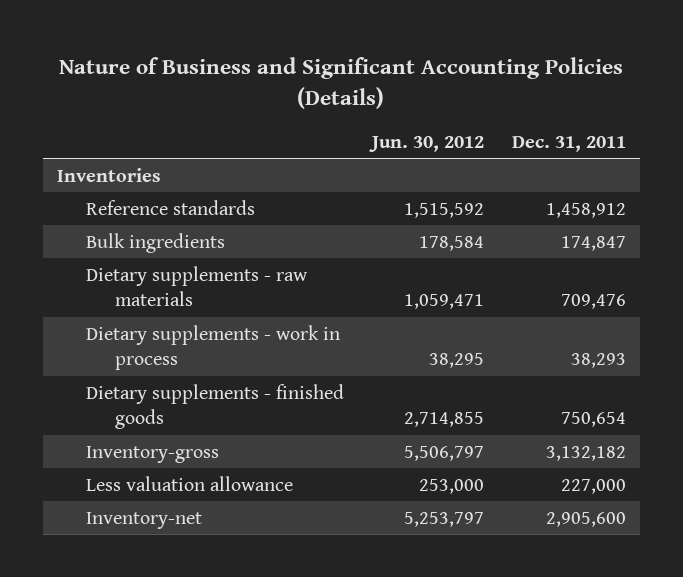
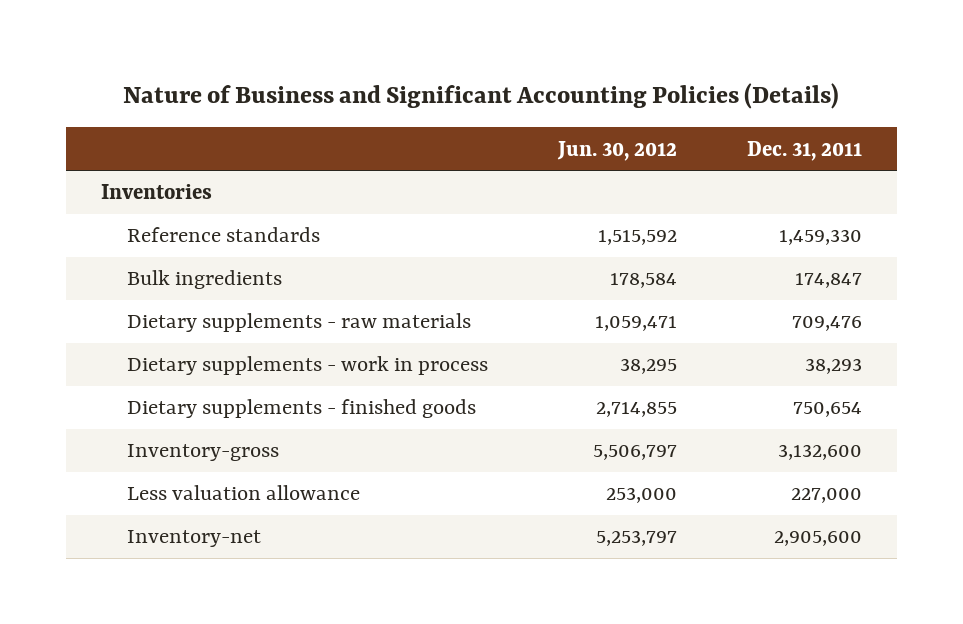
[545,202,626,218] 1,458,912 -> [778,229,862,246] 1,459,330
[545,445,626,461] 3,132,182 -> [777,444,862,461] 3,132,600

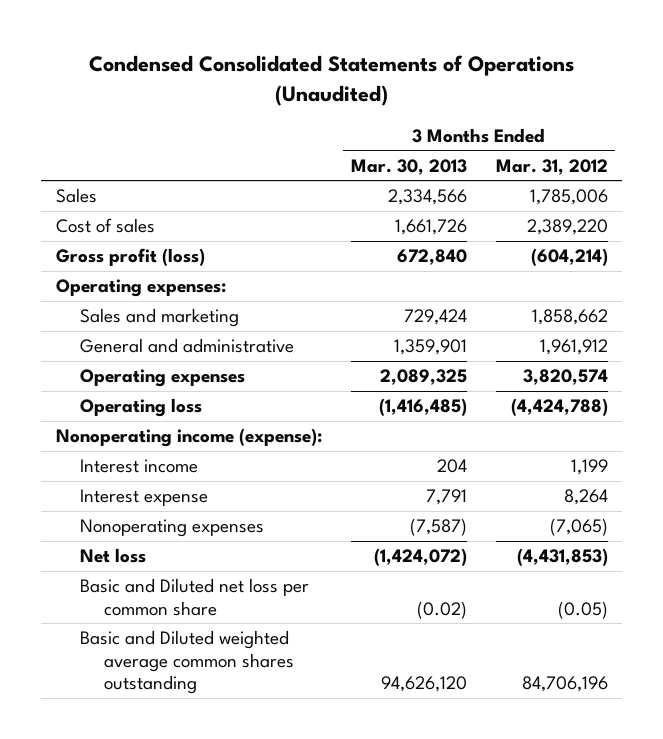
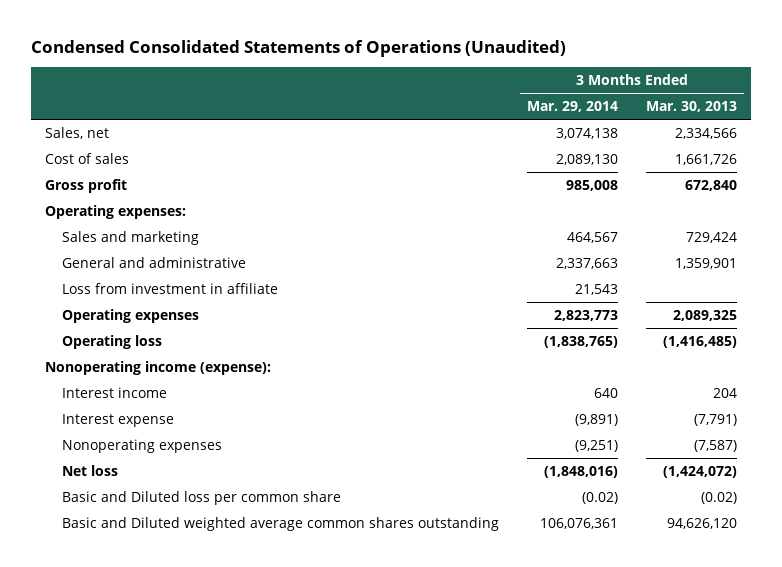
[495,158,608,175] Mar. 31, 2012 -> none
none -> [526,101,618,113] Mar. 29, 2014
[55,188,97,204] Sales -> [44,127,109,140] Sales, net
[55,248,205,267] Gross profit (loss) -> [44,179,127,194] Gross profit
none -> [61,283,278,295] Loss from investment in affiliate
[425,489,467,506] 7,791 -> [694,414,738,427] (7,791)
[79,578,309,616] Basic and Diluted net loss per common share -> [61,491,341,506] Basic and Diluted loss per common share

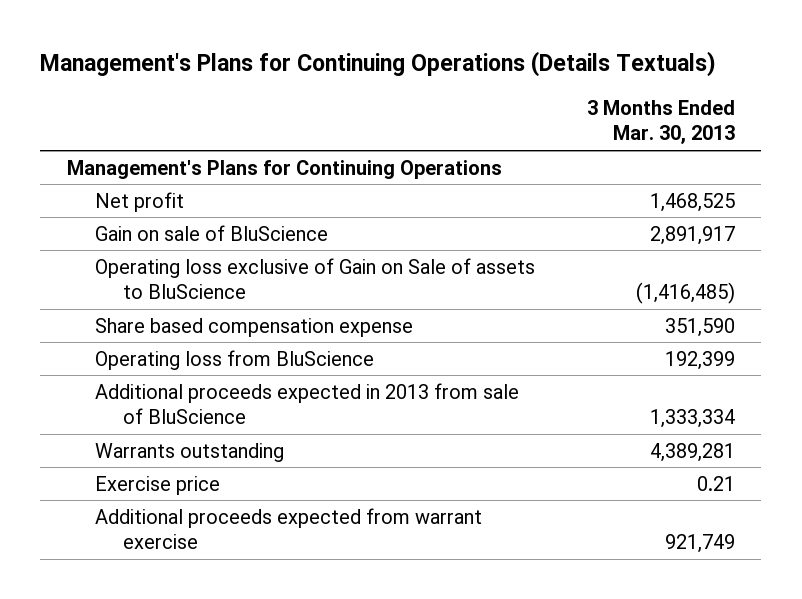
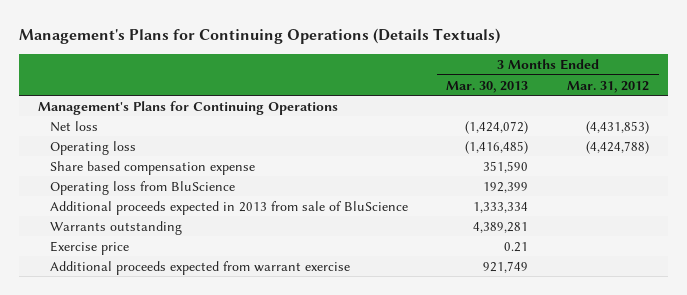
none -> [566,80,649,93] Mar. 31, 2012
[94,191,184,212] Net profit -> none
[94,224,328,241] Gain on sale of BluScience -> none
none -> [49,120,98,132] Net loss
[94,257,535,300] Operating loss exclusive of Gain on Sale of assets to BluScience -> [49,140,136,155] Operating loss

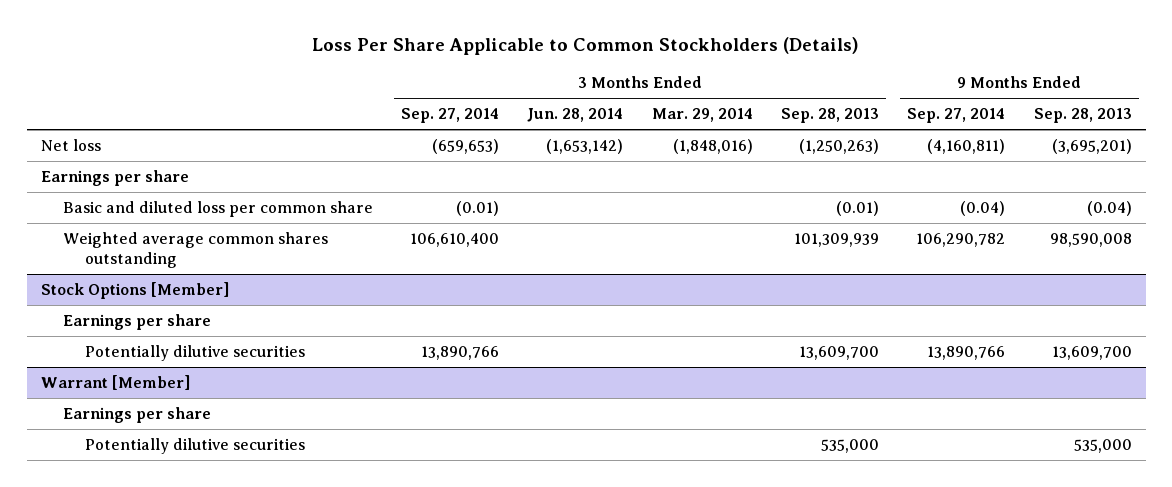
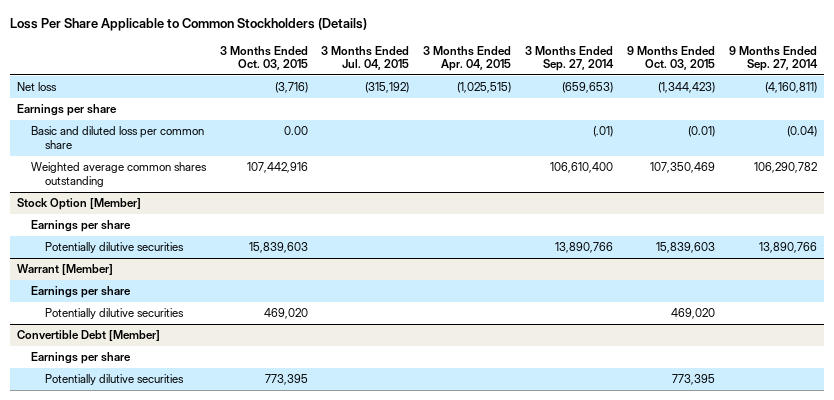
[527,108,624,123] Jun. 28, 2014 -> none
[651,108,753,123] Mar. 29, 2014 -> none
[781,108,880,124] Sep. 28, 2013 -> none
[1033,108,1132,124] Sep. 28, 2013 -> none
none -> [219,45,308,70] 3 Months Ended Oct. 03, 2015
none -> [321,45,410,70] 3 Months Ended Jul. 04, 2015
none -> [423,45,512,71] 3 Months Ended Apr. 04, 2015
none -> [627,45,716,70] 9 Months Ended Oct. 03, 2015
[456,201,500,217] (0.01) -> [593,126,614,138] (.01)
[40,282,229,300] Stock Options [Member] -> [16,198,141,211] Stock Option [Member]
none -> [16,330,160,342] Convertible Debt [Member]
none -> [30,352,131,365] Earnings per share
none -> [44,374,184,386] Potentially dilutive securities

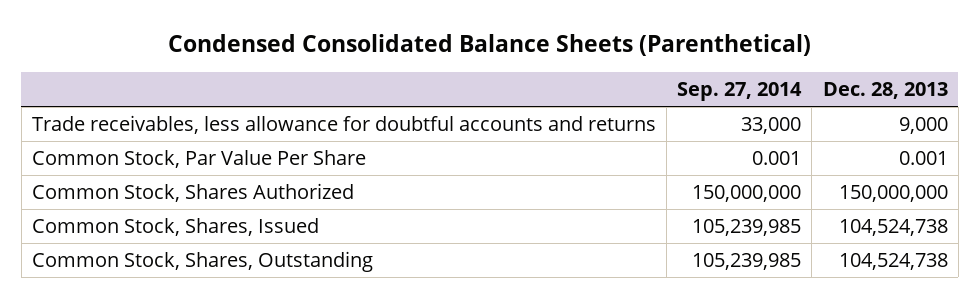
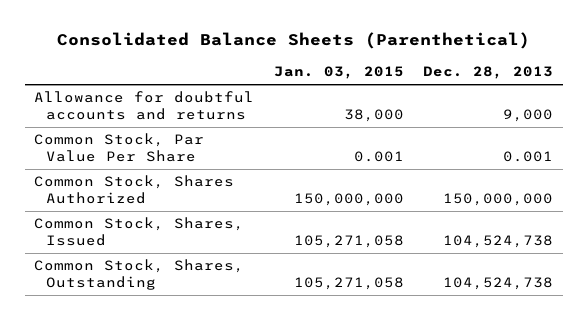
[167,34,811,57] Condensed Consolidated Balance Sheets (Parenthetical) -> [56,32,530,50] Consolidated Balance Sheets (Parenthetical)
[677,82,803,102] Sep. 27, 2014 -> none
none -> [273,66,404,80] Jan. 03, 2015
[31,115,656,135] Trade receivables, less allowance for doubtful accounts and returns -> [34,91,255,120] Allowance for doubtful accounts and returns

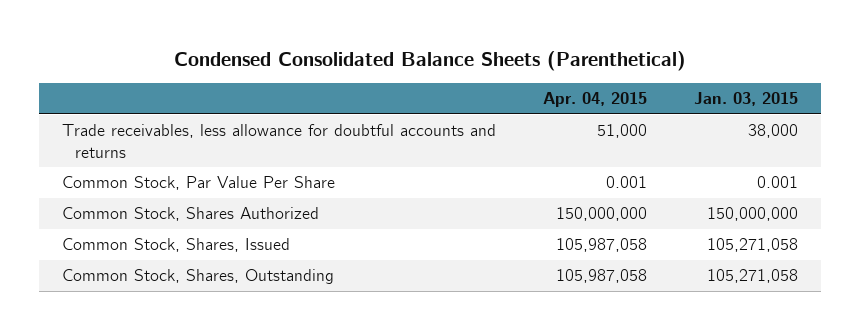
[56,32,530,50] Consolidated Balance Sheets (Parenthetical) -> [173,50,686,71] Condensed Consolidated Balance Sheets (Parenthetical)
[423,66,554,80] Dec. 28, 2013 -> none
none -> [542,92,647,108] Apr. 04, 2015
[34,91,255,120] Allowance for doubtful accounts and returns -> [62,124,497,158] Trade receivables, less allowance for doubtful accounts and returns

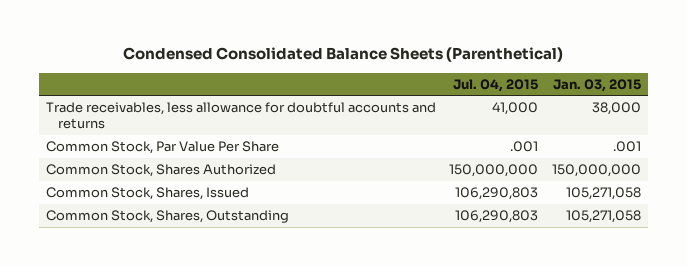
[542,92,647,108] Apr. 04, 2015 -> none
none -> [453,78,539,92] Jul. 04, 2015
[756,176,798,189] 0.001 -> [612,141,641,153] .001

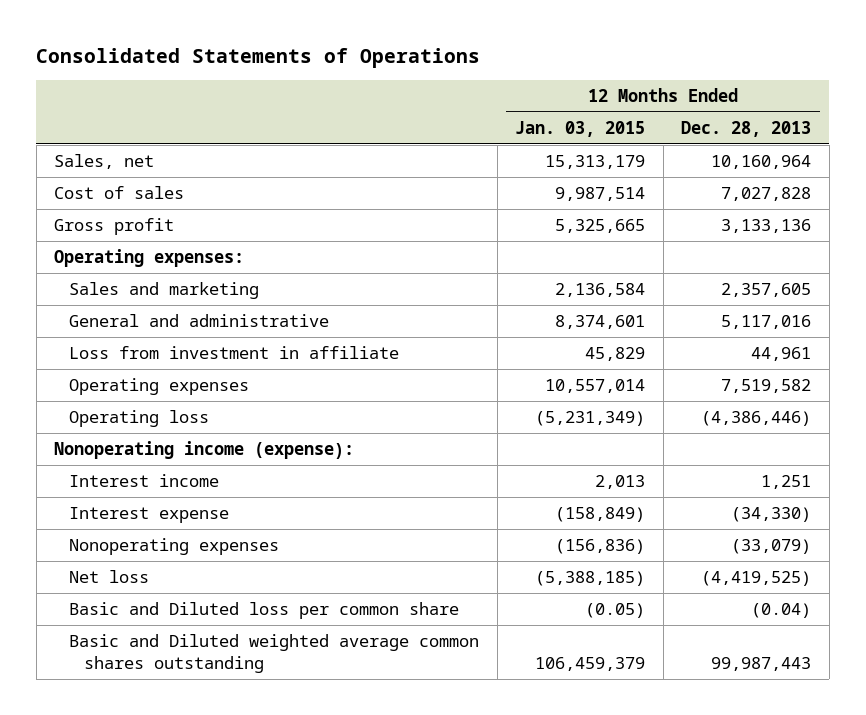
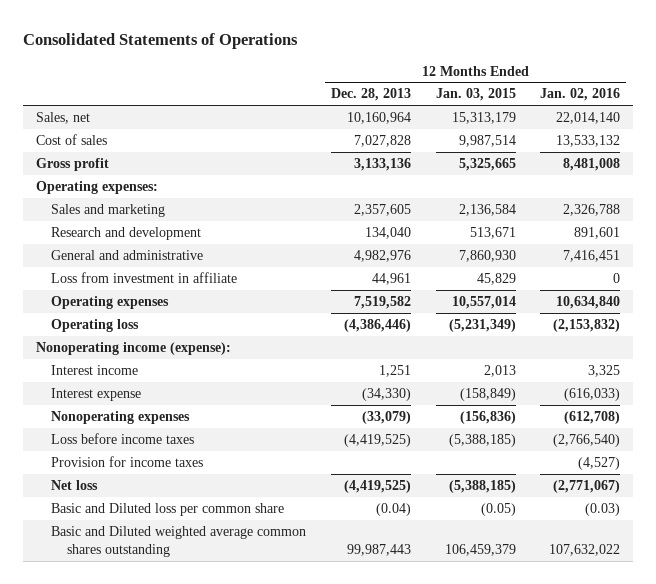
none -> [540,88,621,102] Jan. 02, 2016
none -> [51,226,202,240] Research and development
[555,315,646,330] 8,374,601 -> [458,249,516,262] 7,860,930
[721,315,812,330] 5,117,016 -> [354,249,412,262] 4,982,976
none -> [51,432,195,444] Loss before income taxes
none -> [51,455,204,467] Provision for income taxes

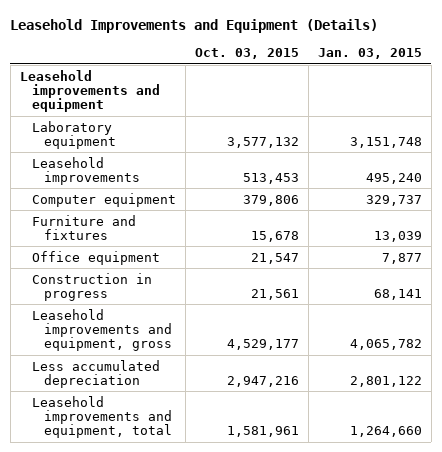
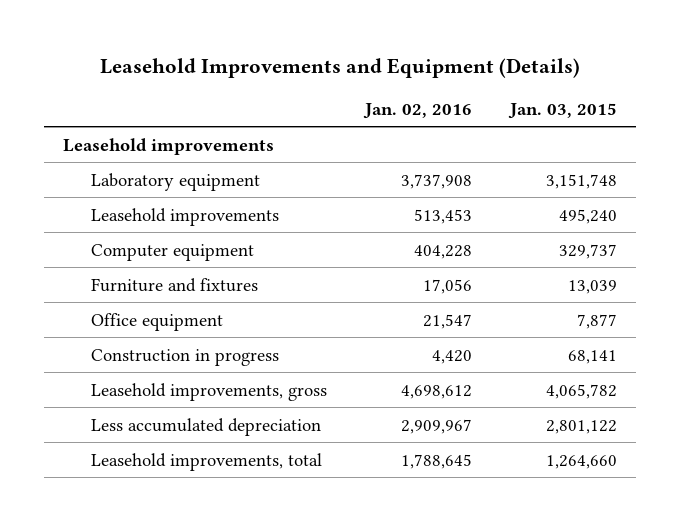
[194,48,299,60] Oct. 03, 2015 -> none
none -> [363,102,473,119] Jan. 02, 2016
[19,69,161,113] Leasehold improvements and equipment -> [62,137,274,155] Leasehold improvements
[32,308,173,352] Leasehold improvements and equipment, gross -> [91,382,328,401] Leasehold improvements, gross
[32,395,173,439] Leasehold improvements and equipment, total -> [91,452,323,471] Leasehold improvements, total

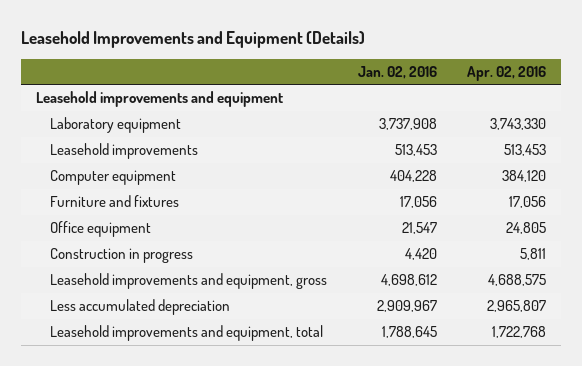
[508,102,618,119] Jan. 03, 2015 -> none
none -> [467,66,547,82] Apr. 02, 2016
[62,137,274,155] Leasehold improvements -> [36,91,284,108] Leasehold improvements and equipment
[91,382,328,401] Leasehold improvements, gross -> [50,273,328,290] Leasehold improvements and equipment, gross
[91,452,323,471] Leasehold improvements, total -> [50,325,324,342] Leasehold improvements and equipment, total

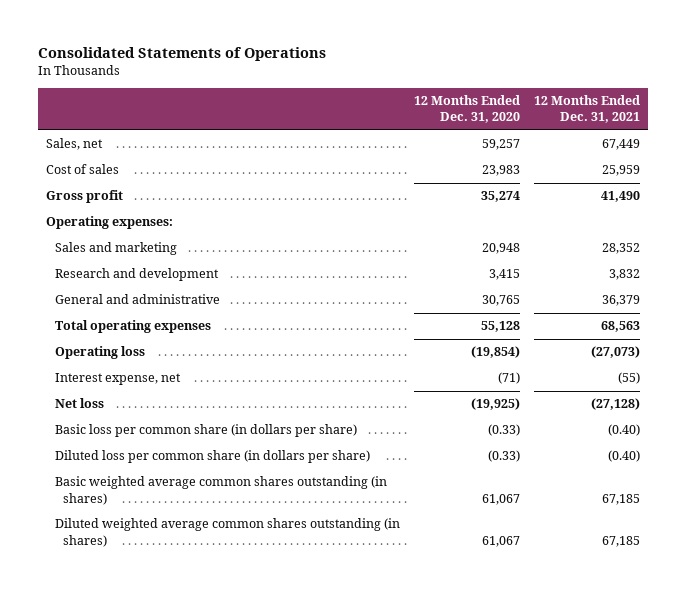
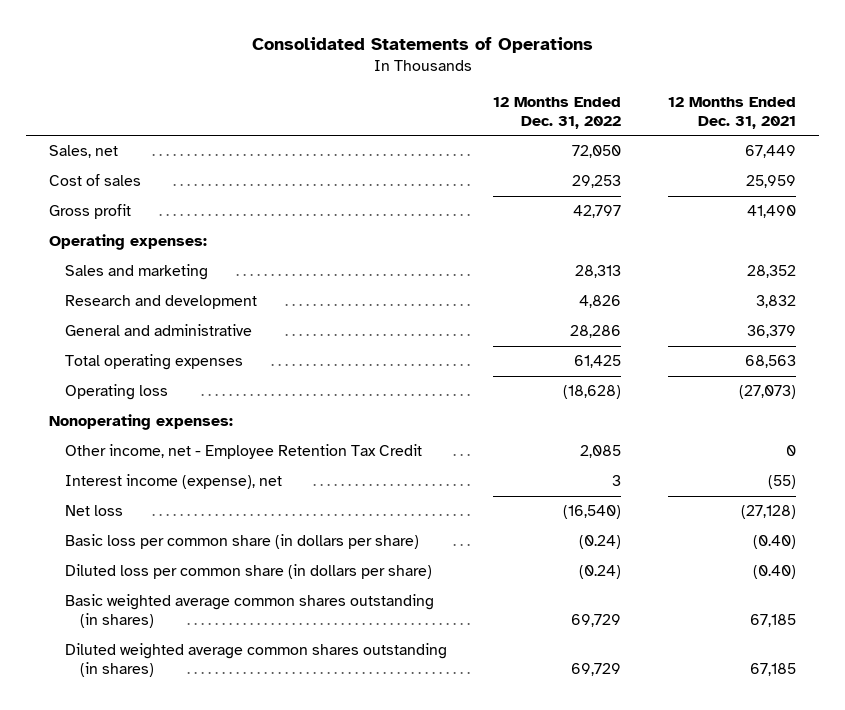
[413,95,520,124] 12 Months Ended Dec. 31, 2020 -> none
none -> [493,96,622,129] 12 Months Ended Dec. 31, 2022
none -> [49,414,234,431] Nonoperating expenses:
none -> [64,444,422,460] Other income, net - Employee Retention Tax Credit
[54,373,181,386] Interest expense, net -> [64,474,282,490] Interest income (expense), net

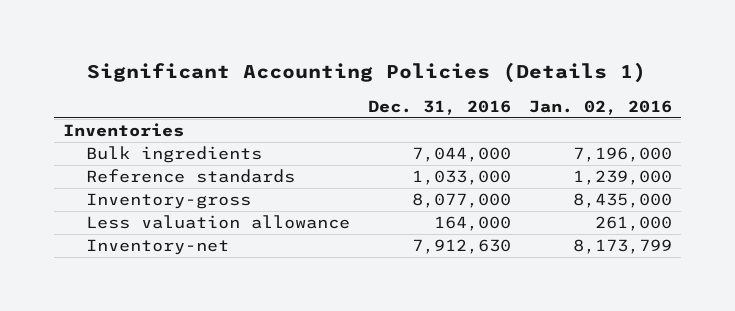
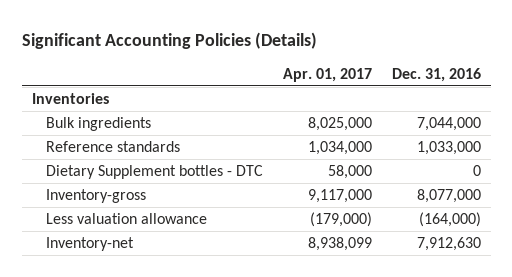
[87,62,647,84] Significant Accounting Policies (Details 1) -> [21,31,317,49] Significant Accounting Policies (Details)
[529,99,673,115] Jan. 02, 2016 -> none
none -> [282,67,372,82] Apr. 01, 2017
none -> [45,165,263,180] Dietary Supplement bottles - DTC
[434,216,512,232] 164,000 -> [418,212,481,228] (164,000)

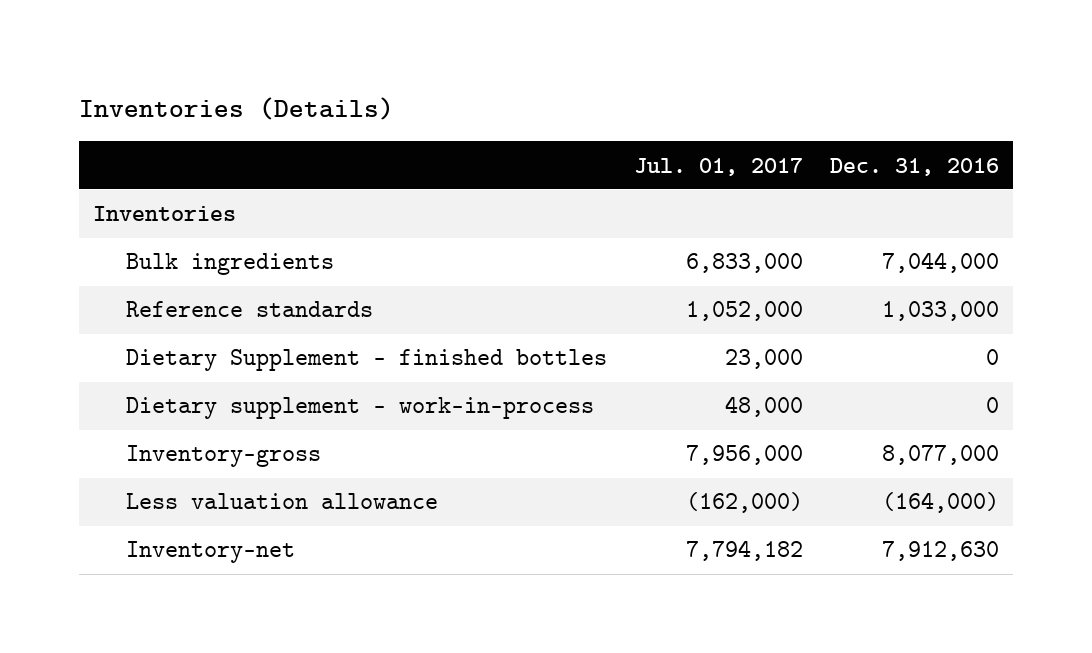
[21,31,317,49] Significant Accounting Policies (Details) -> [79,96,395,120] Inventories (Details)
[282,67,372,82] Apr. 01, 2017 -> none
none -> [633,157,803,176] Jul. 01, 2017
[45,165,263,180] Dietary Supplement bottles - DTC -> [125,349,607,372] Dietary Supplement - finished bottles
none -> [125,397,594,420] Dietary supplement - work-in-process

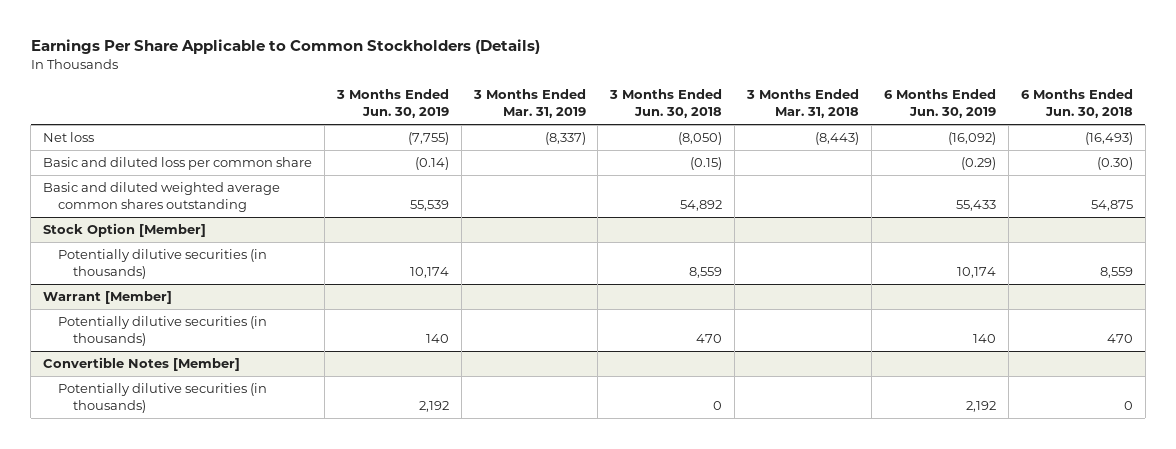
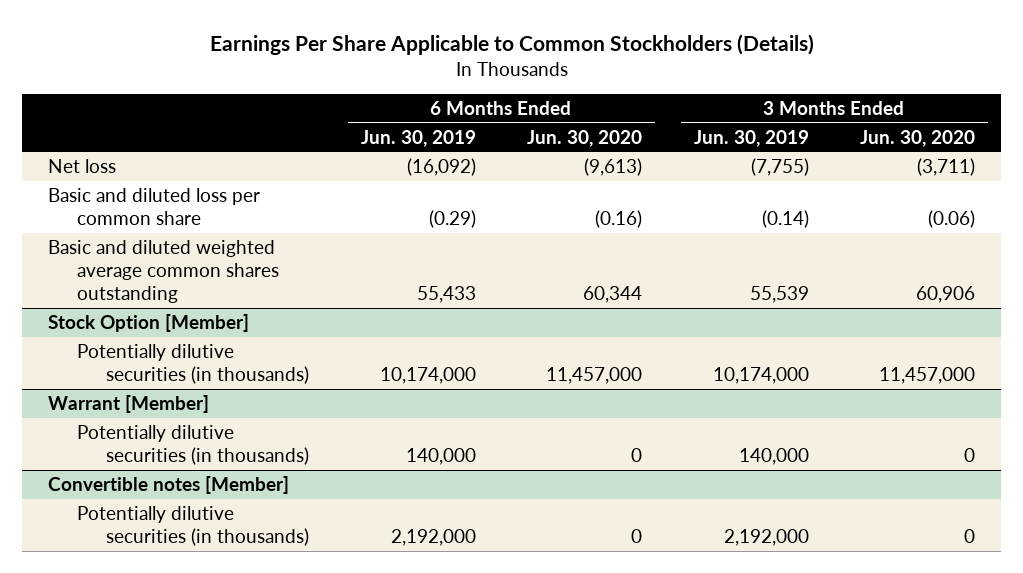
[472,89,586,119] 3 Months Ended Mar. 31, 2019 -> none
[609,89,723,119] 3 Months Ended Jun. 30, 2018 -> none
[746,89,860,119] 3 Months Ended Mar. 31, 2018 -> none
[1020,89,1133,119] 6 Months Ended Jun. 30, 2018 -> none
none -> [527,129,643,147] Jun. 30, 2020
none -> [860,129,976,147] Jun. 30, 2020
[409,267,449,279] 10,174 -> [712,366,809,384] 10,174,000
[956,267,996,279] 10,174 -> [379,366,476,384] 10,174,000
[425,334,449,344] 140 -> [738,447,809,465] 140,000
[972,334,996,344] 140 -> [405,447,476,465] 140,000
[42,357,240,372] Convertible Notes [Member] -> [48,475,290,494] Convertible notes [Member]
[418,401,449,413] 2,192 -> [723,528,809,546] 2,192,000
[965,401,996,413] 2,192 -> [390,528,476,546] 2,192,000

